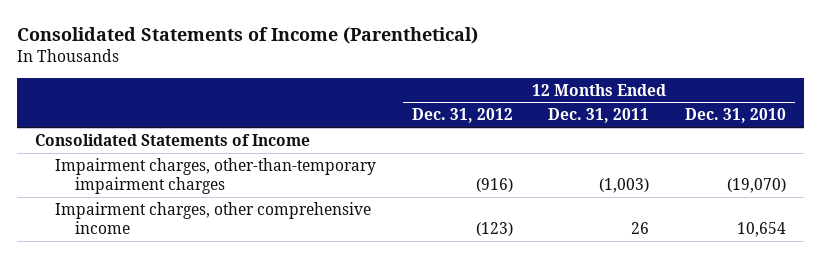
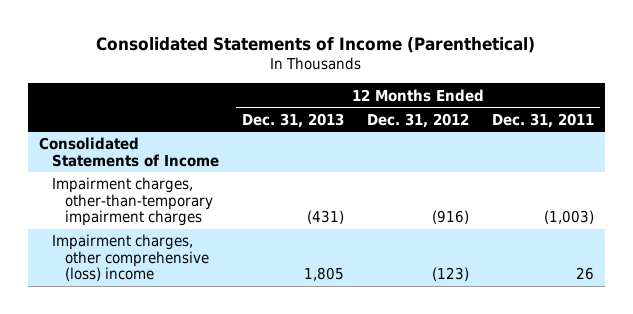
[684,108,786,124] Dec. 31, 2010 -> none
none -> [242,112,345,128] Dec. 31, 2013
[54,201,371,235] Impairment charges, other comprehensive income -> [52,234,210,282] Impairment charges, other comprehensive (loss) income

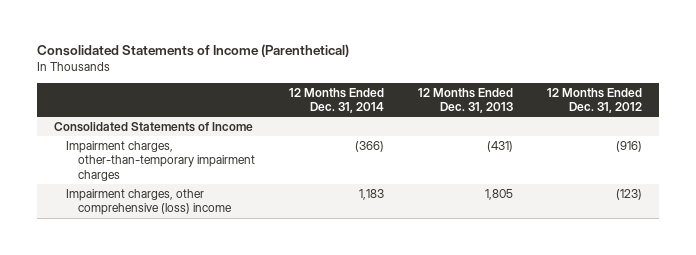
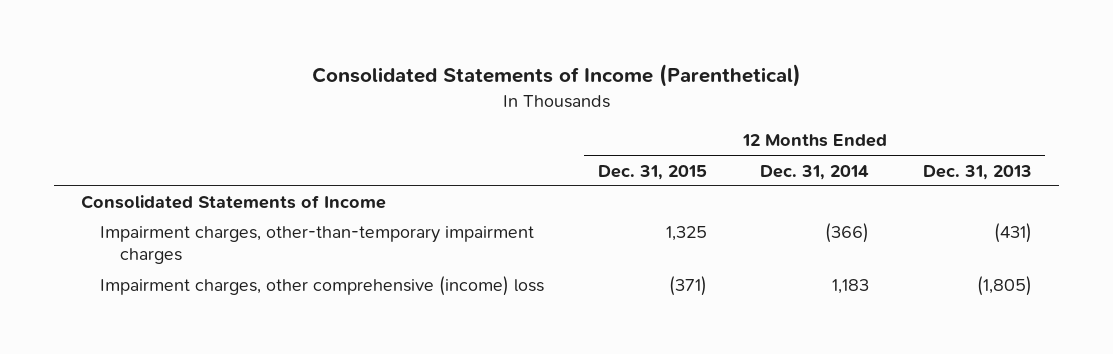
[547,87,643,114] 12 Months Ended Dec. 31, 2012 -> none
none -> [597,164,707,180] Dec. 31, 2015
[65,188,233,216] Impairment charges, other comprehensive (loss) income -> [100,276,545,297] Impairment charges, other comprehensive (income) loss
[485,188,514,200] 1,805 -> [977,276,1033,297] (1,805)

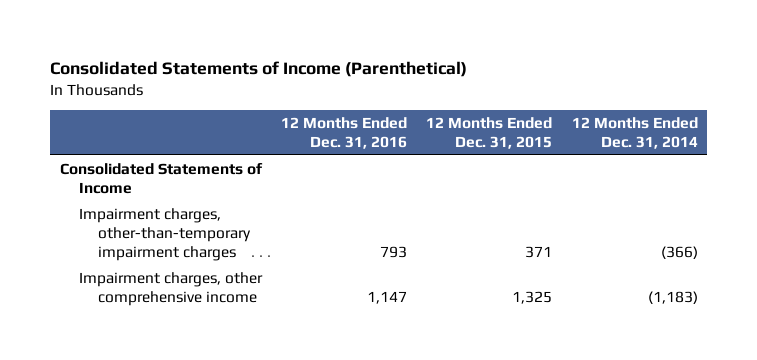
[923,164,1033,180] Dec. 31, 2013 -> none
none -> [281,116,408,149] 12 Months Ended Dec. 31, 2016
[665,226,707,242] 1,325 -> [525,246,553,259] 371
[100,276,545,297] Impairment charges, other comprehensive (income) loss -> [78,271,263,306] Impairment charges, other comprehensive income
[668,276,707,297] (371) -> [512,290,553,304] 1,325
[832,279,870,295] 1,183 -> [647,290,698,304] (1,183)

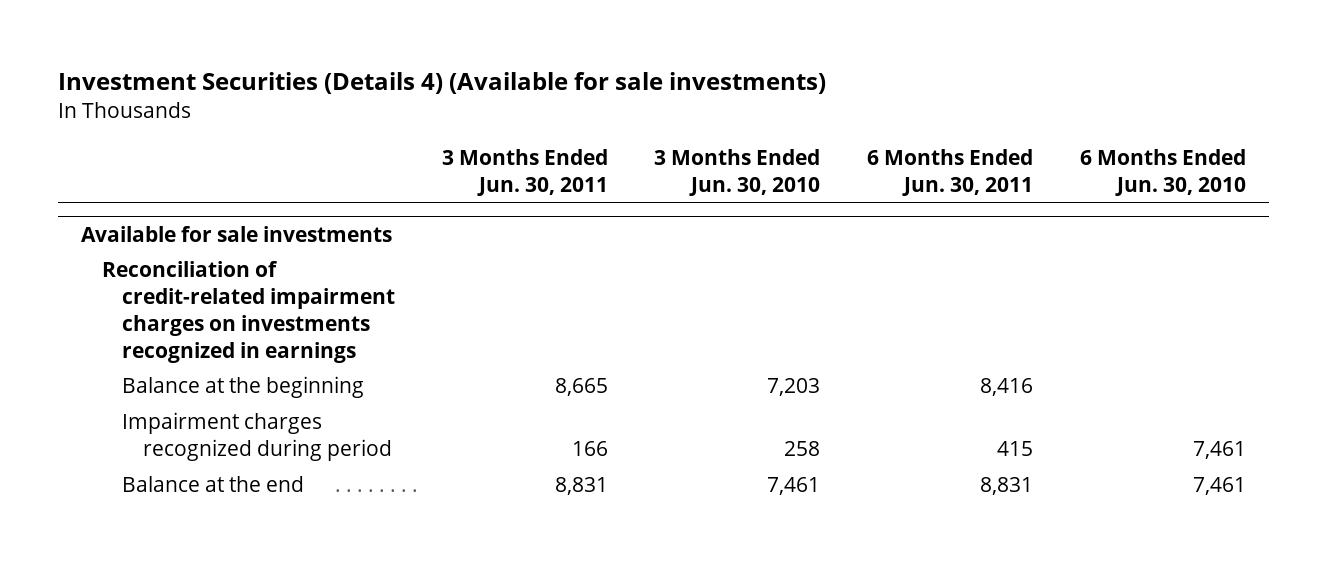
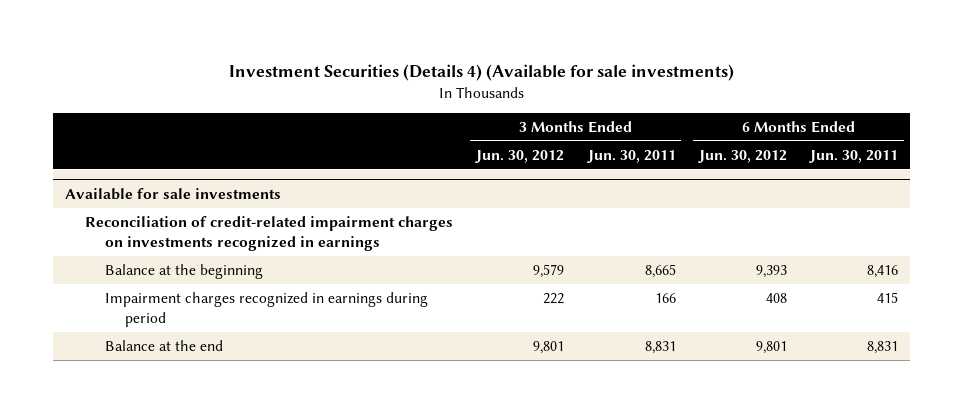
[654,148,821,196] 3 Months Ended Jun. 30, 2010 -> none
[1079,148,1246,196] 6 Months Ended Jun. 30, 2010 -> none
none -> [475,149,565,163] Jun. 30, 2012
none -> [698,149,788,163] Jun. 30, 2012
[122,412,392,462] Impairment charges recognized during period -> [104,291,428,327] Impairment charges recognized in earnings during period

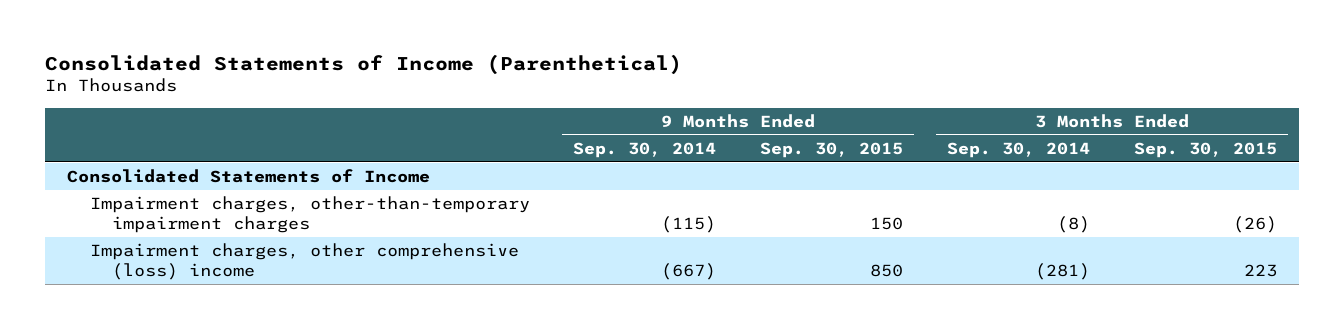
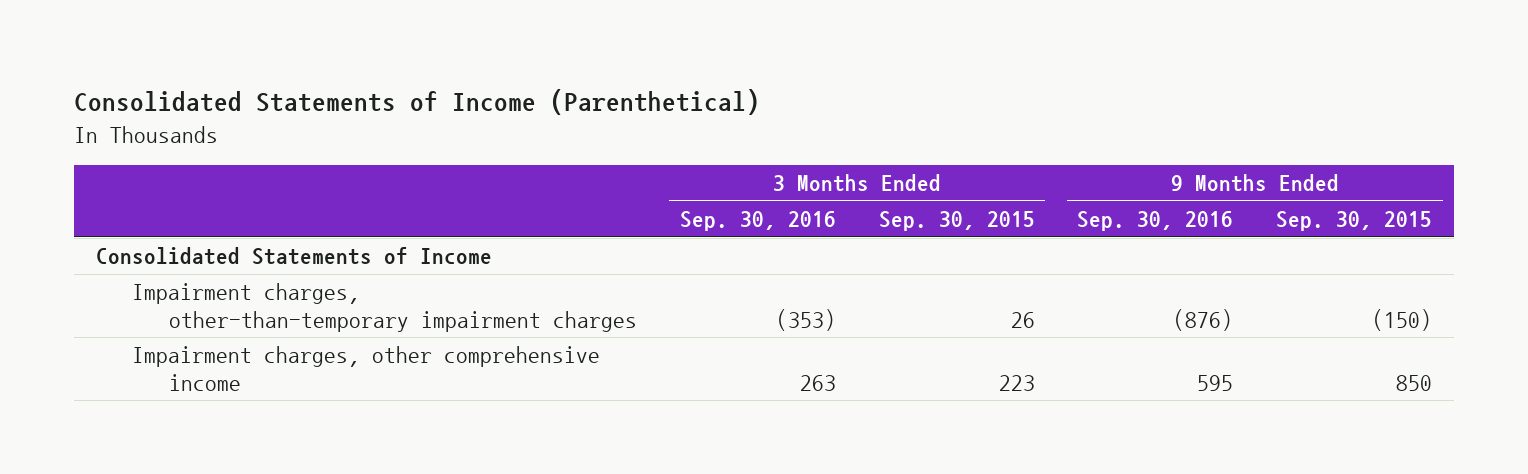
[573,142,717,159] Sep. 30, 2014 -> none
[947,142,1091,159] Sep. 30, 2014 -> none
none -> [679,211,836,232] Sep. 30, 2016
none -> [1077,211,1234,232] Sep. 30, 2016
[870,216,904,230] 150 -> [1372,308,1433,331] (150)
[1232,215,1277,233] (26) -> [1010,311,1035,328] 26
[89,243,519,280] Impairment charges, other comprehensive (loss) income -> [132,346,601,391] Impairment charges, other comprehensive income

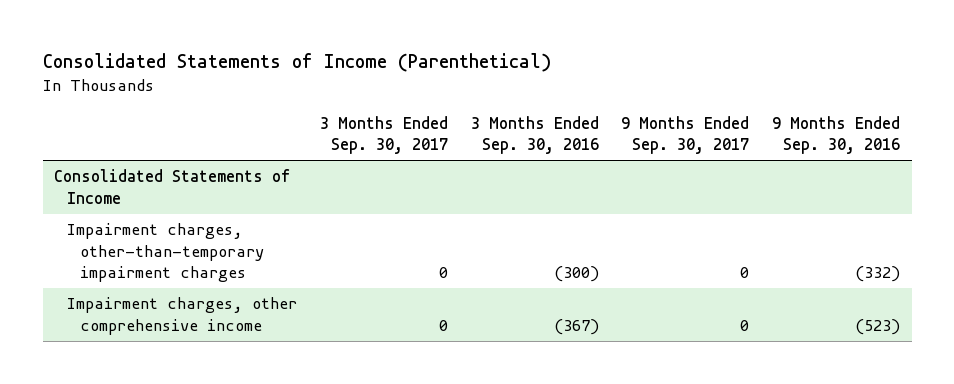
[878,211,1035,232] Sep. 30, 2015 -> none
[1276,211,1433,232] Sep. 30, 2015 -> none
none -> [319,115,448,155] 3 Months Ended Sep. 30, 2017
none -> [621,115,750,155] 9 Months Ended Sep. 30, 2017
[775,308,836,331] (353) -> [553,266,599,283] (300)
[1173,308,1234,331] (876) -> [855,266,901,283] (332)
[799,374,836,391] 263 -> [553,318,599,335] (367)
[1197,374,1234,391] 595 -> [855,318,901,335] (523)

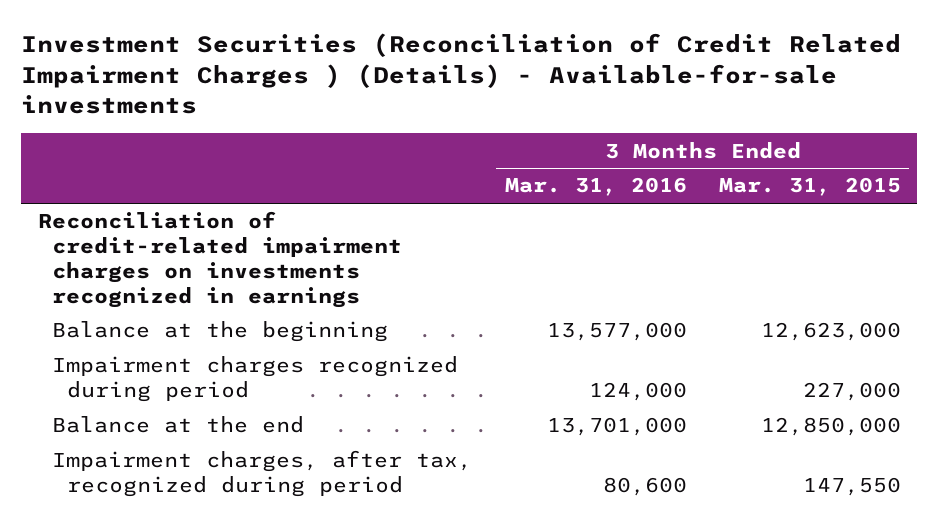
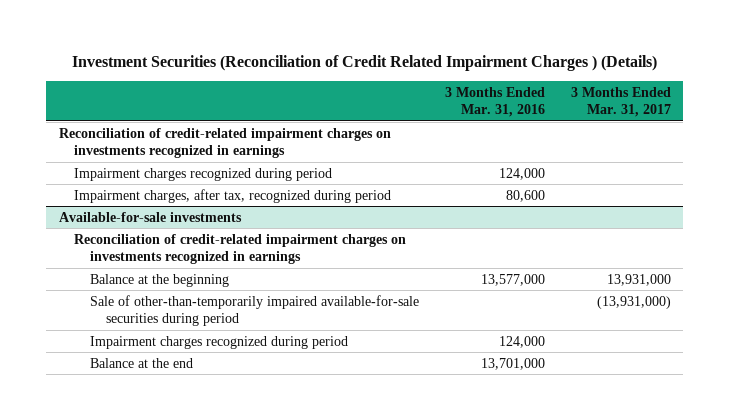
[21,32,902,115] Investment Securities (Reconciliation of Credit Related Impairment Charges ) (Details) - Available-for-sale investments -> [71,55,657,72] Investment Securities (Reconciliation of Credit Related Impairment Charges ) (Details)
[719,177,902,197] Mar. 31, 2015 -> none
none -> [570,86,671,118] 3 Months Ended Mar. 31, 2017
none -> [74,167,333,181] Impairment charges recognized during period
[52,450,473,498] Impairment charges, after tax, recognized during period -> [74,188,392,203] Impairment charges, after tax, recognized during period
none -> [58,211,242,222] Available-for-sale investments
none -> [74,233,407,265] Reconciliation of credit-related impairment charges on investments recognized in earnings
none -> [89,294,419,327] Sale of other-than-temporarily impaired available-for-sale securities during period

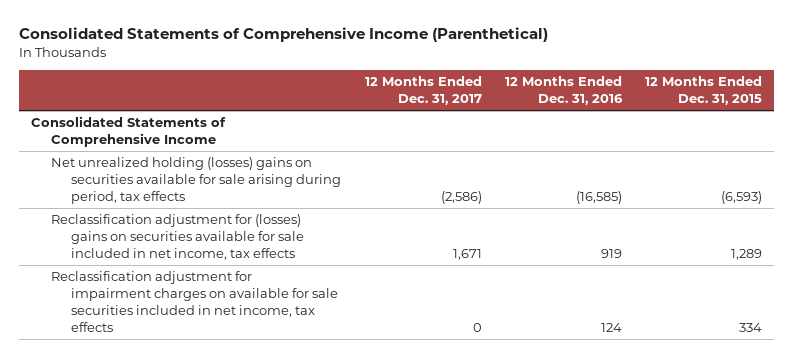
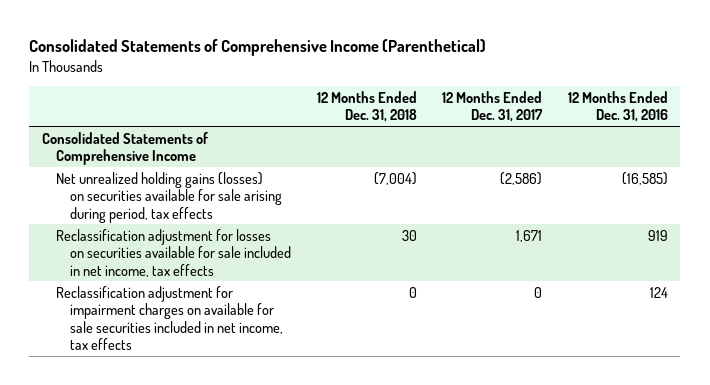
[645,76,763,106] 12 Months Ended Dec. 31, 2015 -> none
none -> [316,90,417,123] 12 Months Ended Dec. 31, 2018
[51,157,342,204] Net unrealized holding (losses) gains on securities available for sale arising during period, tax effects -> [56,171,283,223] Net unrealized holding gains (losses) on securities available for sale arising during period, tax effects
[51,214,305,260] Reclassification adjustment for (losses) gains on securities available for sale included in net income, tax effects -> [56,228,292,277] Reclassification adjustment for losses on securities available for sale included in net income, tax effects

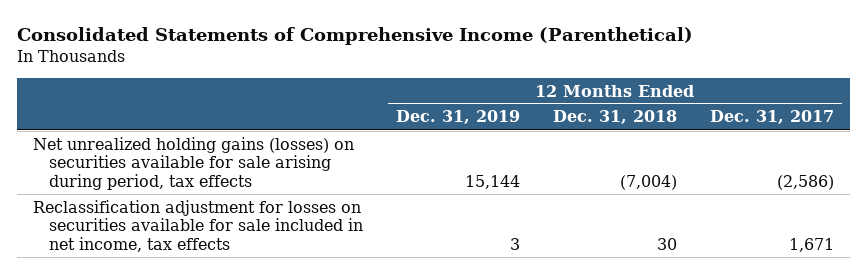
[567,90,668,123] 12 Months Ended Dec. 31, 2016 -> none
none -> [396,110,521,125] Dec. 31, 2019
[42,131,209,166] Consolidated Statements of Comprehensive Income -> none
[56,285,284,351] Reclassification adjustment for impairment charges on available for sale securities included in net income, tax effects -> none

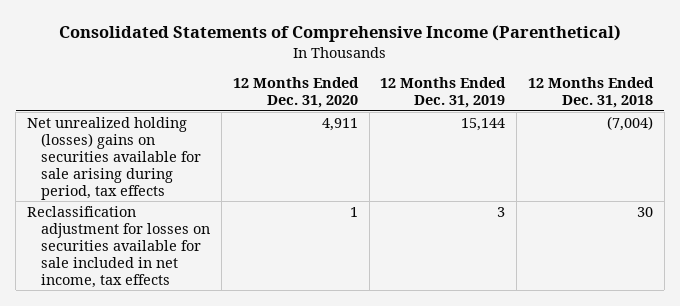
[710,110,835,125] Dec. 31, 2017 -> none
none -> [232,77,359,109] 12 Months Ended Dec. 31, 2020
[33,136,355,191] Net unrealized holding gains (losses) on securities available for sale arising during period, tax effects -> [27,117,202,200] Net unrealized holding (losses) gains on securities available for sale arising during period, tax effects

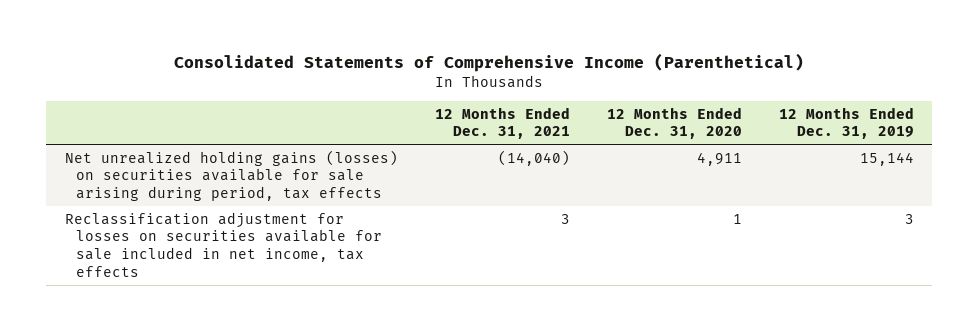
[527,77,654,109] 12 Months Ended Dec. 31, 2018 -> none
none -> [434,106,570,140] 12 Months Ended Dec. 31, 2021
[27,117,202,200] Net unrealized holding (losses) gains on securities available for sale arising during period, tax effects -> [64,149,398,202] Net unrealized holding gains (losses) on securities available for sale arising during period, tax effects

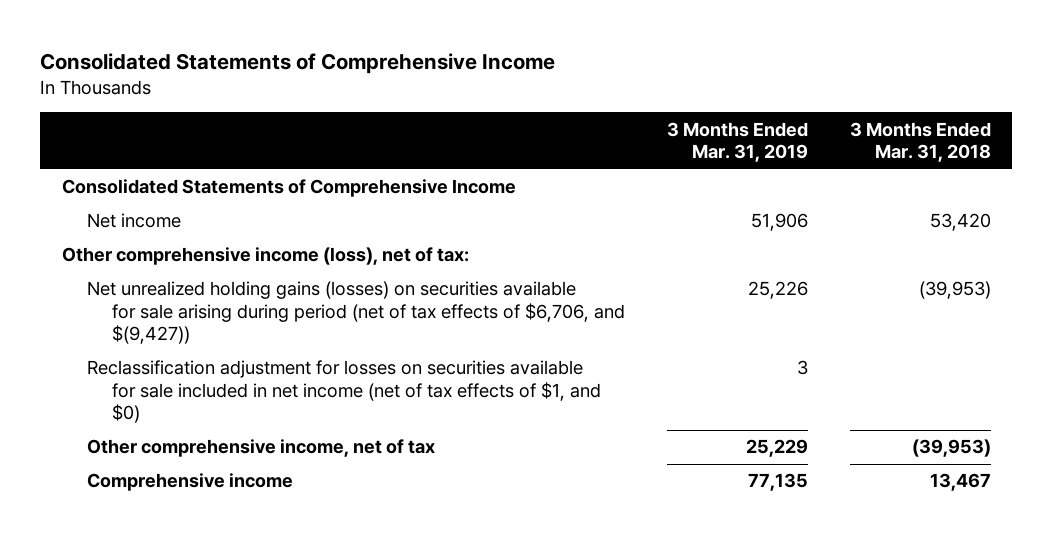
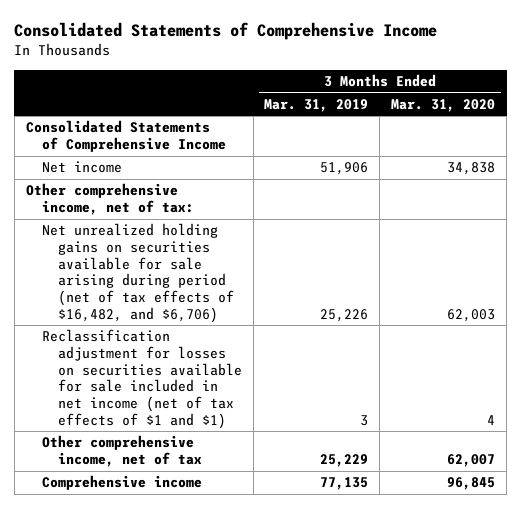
[850,121,992,163] 3 Months Ended Mar. 31, 2018 -> none
none -> [391,98,496,112] Mar. 31, 2020
[61,247,469,266] Other comprehensive income (loss), net of tax: -> [25,183,194,216] Other comprehensive income, net of tax:
[86,281,625,345] Net unrealized holding gains (losses) on securities available for sale arising during period (net of tax effects of $6,706, and $(9,427)) -> [41,223,234,323] Net unrealized holding gains on securities available for sale arising during period (net of tax effects of $16,482, and $6,706)
[86,360,601,424] Reclassification adjustment for losses on securities available for sale included in net income (net of tax effects of $1, and $0) -> [41,329,242,429] Reclassification adjustment for losses on securities available for sale included in net income (net of tax effects of $1 and $1)

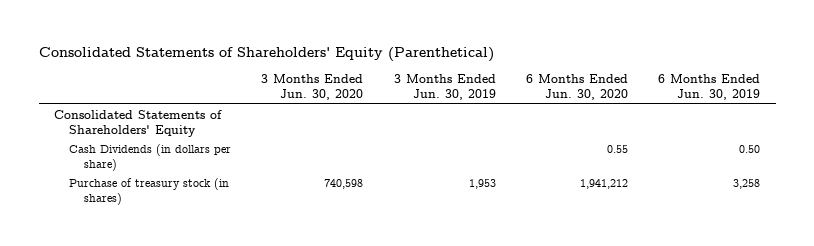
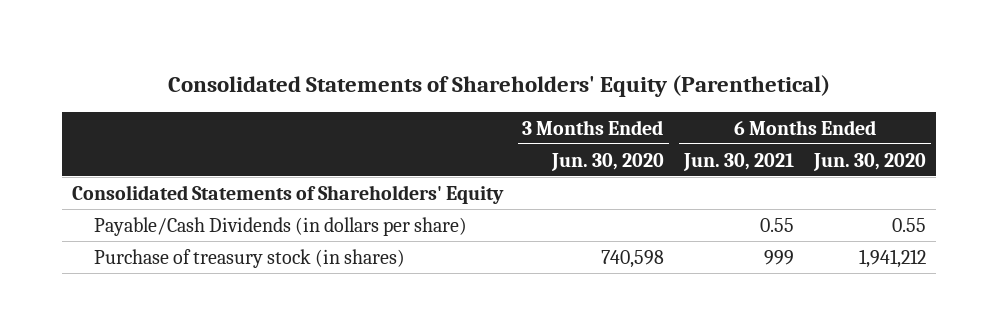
[393,73,496,101] 3 Months Ended Jun. 30, 2019 -> none
[658,73,761,101] 6 Months Ended Jun. 30, 2019 -> none
none -> [682,152,794,171] Jun. 30, 2021
[69,143,232,171] Cash Dividends (in dollars per share) -> [94,216,468,236] Payable/Cash Dividends (in dollars per share)

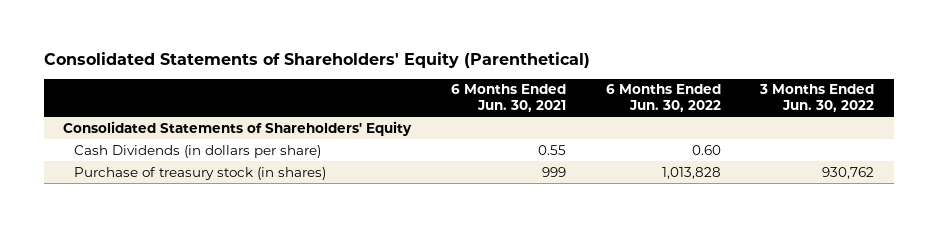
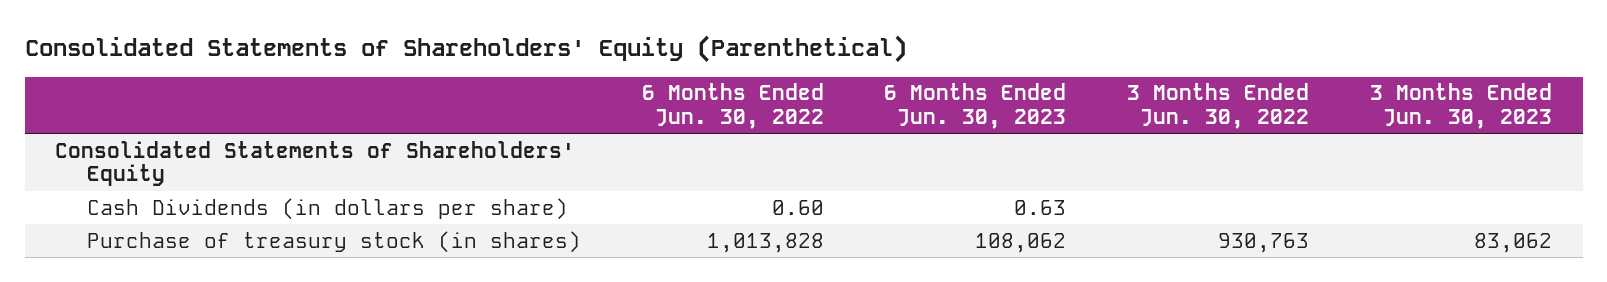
[450,84,566,113] 6 Months Ended Jun. 30, 2021 -> none
none -> [884,83,1067,129] 6 Months Ended Jun. 30, 2023
none -> [1370,83,1553,129] 3 Months Ended Jun. 30, 2023
[822,166,875,179] 930,762 -> [1218,232,1310,253] 930,763

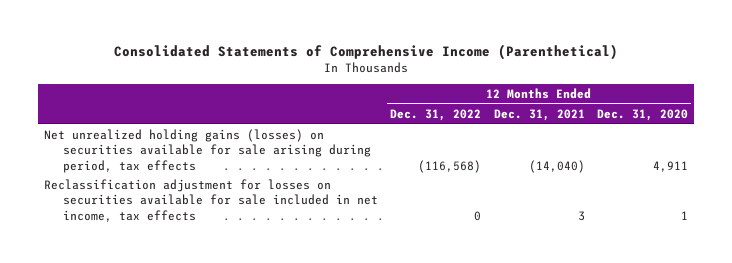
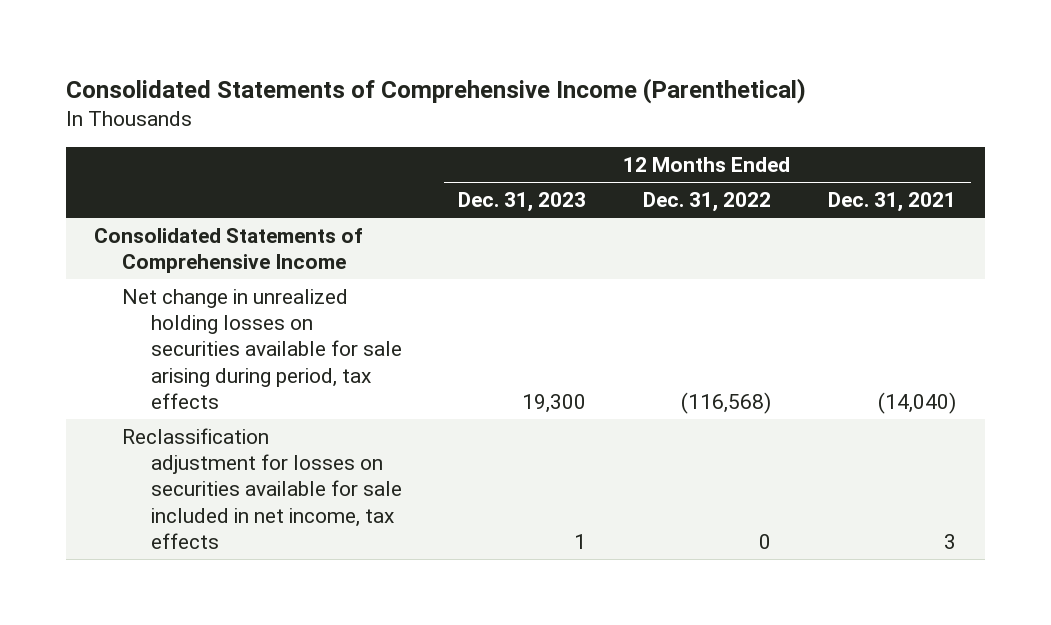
[596,108,688,121] Dec. 31, 2020 -> none
none -> [458,192,587,213] Dec. 31, 2023
none -> [94,227,364,274] Consolidated Statements of Comprehensive Income
[44,128,371,173] Net unrealized holding gains (losses) on securities available for sale arising during period, tax effects -> [122,288,402,409] Net change in unrealized holding losses on securities available for sale arising during period, tax effects

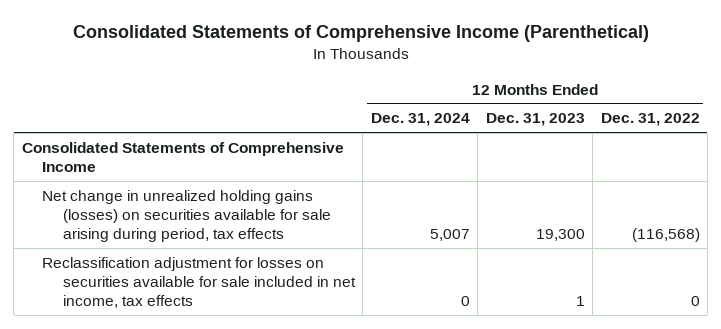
[828,192,957,213] Dec. 31, 2021 -> none
none -> [370,113,470,127] Dec. 31, 2024
[122,288,402,409] Net change in unrealized holding losses on securities available for sale arising during period, tax effects -> [42,189,332,243] Net change in unrealized holding gains (losses) on securities available for sale arising during period, tax effects

